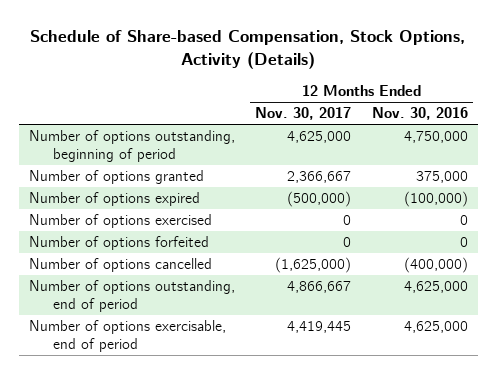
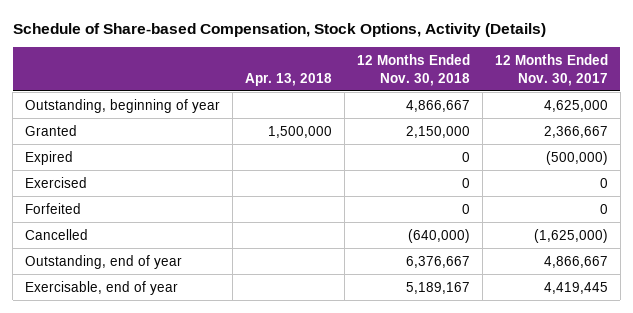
[371,107,468,121] Nov. 30, 2016 -> none
none -> [244,72,332,86] Apr. 13, 2018
none -> [356,54,470,86] 12 Months Ended Nov. 30, 2018
[29,130,236,163] Number of options outstanding, beginning of period -> [25,98,221,113] Outstanding, beginning of year
[29,170,205,185] Number of options granted -> [25,124,78,136] Granted
[29,192,201,207] Number of options expired -> [25,150,74,165] Expired
[29,214,213,229] Number of options exercised -> [25,176,88,188] Exercised
[29,236,210,251] Number of options forfeited -> [25,202,82,214] Forfeited
[29,258,213,273] Number of options cancelled -> [25,228,89,240] Cancelled
[29,280,236,313] Number of options outstanding, end of period -> [25,254,183,269] Outstanding, end of year
[29,320,227,353] Number of options exercisable, end of period -> [25,280,179,295] Exercisable, end of year

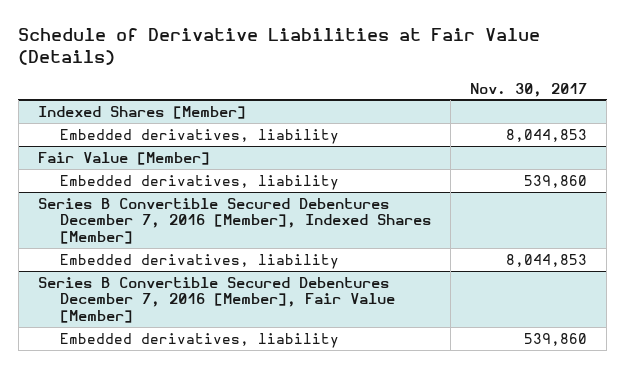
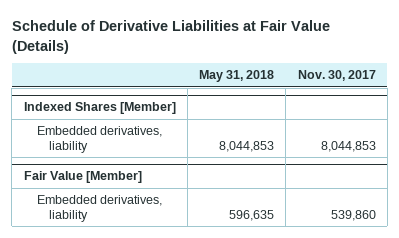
none -> [199,70,275,83] May 31, 2018
[37,197,432,244] Series B Convertible Secured Debentures December 7, 2016 [Member], Indexed Shares [Member] -> none
[60,253,340,269] Embedded derivatives, liability -> none
[37,276,396,323] Series B Convertible Secured Debentures December 7, 2016 [Member], Fair Value [Member] -> none
[60,332,340,348] Embedded derivatives, liability -> none

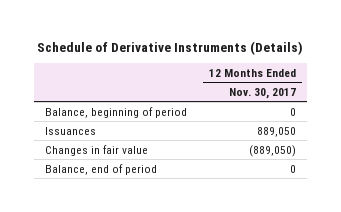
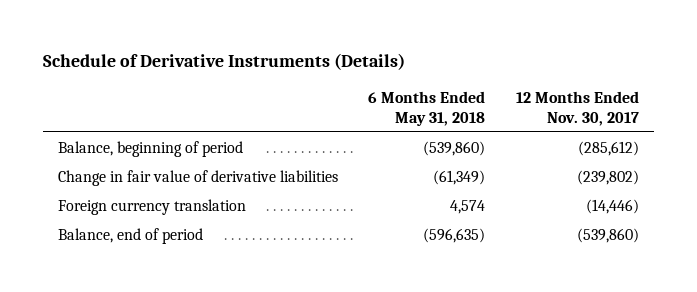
none -> [368,91,486,126] 6 Months Ended May 31, 2018
[44,126,96,135] Issuances -> none
[290,107,297,116] 0 -> [577,140,639,156] (285,612)
[44,144,148,156] Changes in fair value -> [58,169,339,186] Change in fair value of derivative liabilities
[249,144,297,157] (889,050) -> [576,169,639,185] (239,802)
none -> [58,198,247,215] Foreign currency translation
[290,164,297,173] 0 -> [576,227,639,243] (539,860)

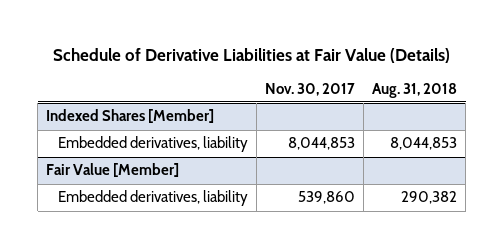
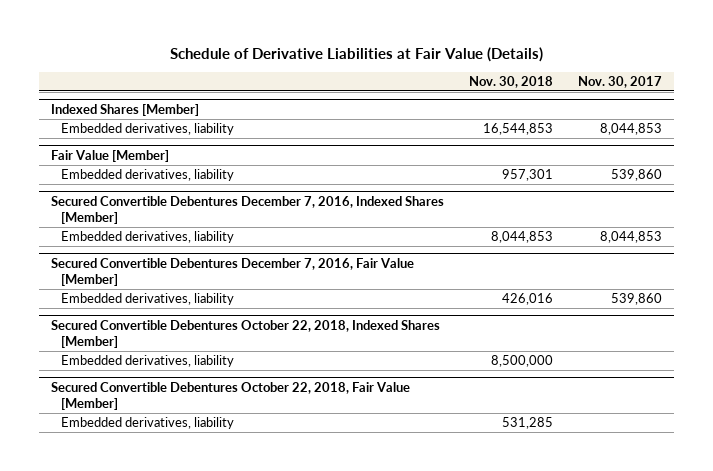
[372,82,458,98] Aug. 31, 2018 -> none
none -> [469,75,554,88] Nov. 30, 2018
none -> [51,196,445,224] Secured Convertible Debentures December 7, 2016, Indexed Shares [Member]
none -> [60,231,234,244] Embedded derivatives, liability
none -> [51,258,415,286] Secured Convertible Debentures December 7, 2016, Fair Value [Member]
none -> [60,293,234,306] Embedded derivatives, liability
none -> [51,320,441,348] Secured Convertible Debentures October 22, 2018, Indexed Shares [Member]
none -> [60,355,234,368] Embedded derivatives, liability
none -> [51,382,411,410] Secured Convertible Debentures October 22, 2018, Fair Value [Member]
none -> [60,417,234,430] Embedded derivatives, liability

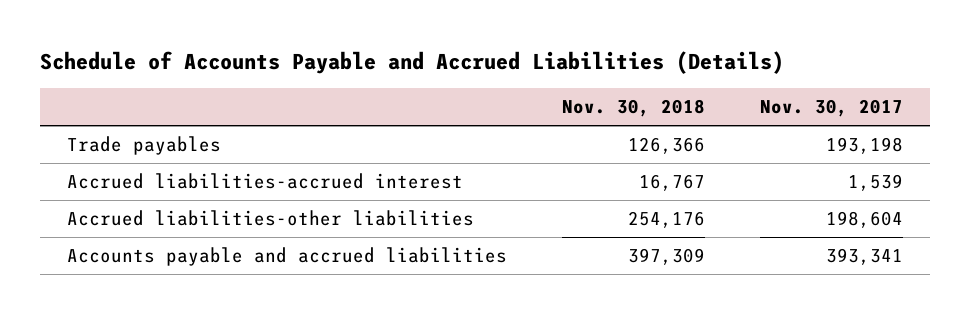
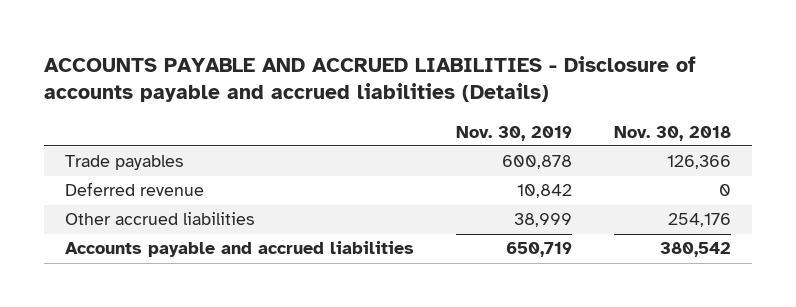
[40,51,785,75] Schedule of Accounts Payable and Accrued Liabilities (Details) -> [44,55,697,103] ACCOUNTS PAYABLE AND ACCRUED LIABILITIES - Disclosure of accounts payable and accrued liabilities (Details)
[759,99,903,118] Nov. 30, 2017 -> none
none -> [456,125,573,141] Nov. 30, 2019
[67,173,464,190] Accrued liabilities-accrued interest -> none
none -> [65,182,205,197] Deferred revenue
[67,210,475,227] Accrued liabilities-other liabilities -> [65,212,255,226] Other accrued liabilities
[628,248,706,266] 397,309 -> [660,242,732,258] 380,542

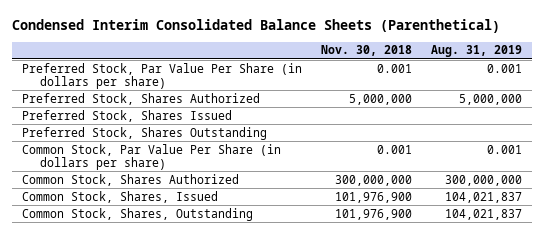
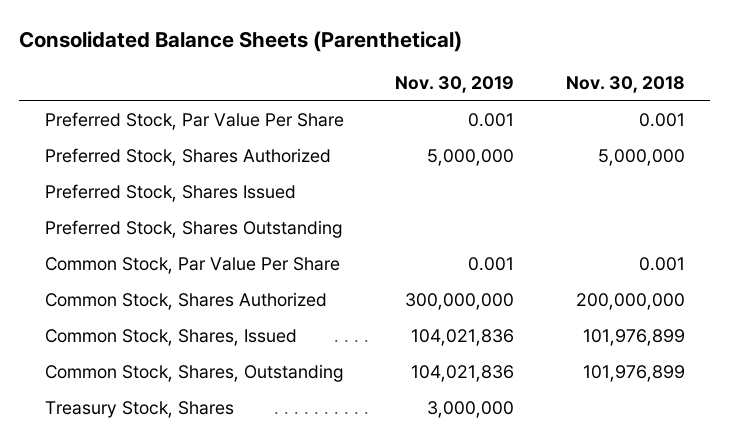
[12,19,501,34] Condensed Interim Consolidated Balance Sheets (Parenthetical) -> [18,30,462,52] Consolidated Balance Sheets (Parenthetical)
[431,45,523,58] Aug. 31, 2019 -> none
none -> [395,76,515,94] Nov. 30, 2019
[21,62,302,90] Preferred Stock, Par Value Per Share (in dollars per share) -> [44,112,344,131] Preferred Stock, Par Value Per Share
[21,143,281,171] Common Stock, Par Value Per Share (in dollars per share) -> [44,257,340,275] Common Stock, Par Value Per Share
[334,174,412,186] 300,000,000 -> [575,293,685,311] 200,000,000
[334,191,412,203] 101,976,900 -> [582,329,685,347] 101,976,899
[334,208,412,220] 101,976,900 -> [582,365,685,383] 101,976,899
none -> [44,401,234,419] Treasury Stock, Shares

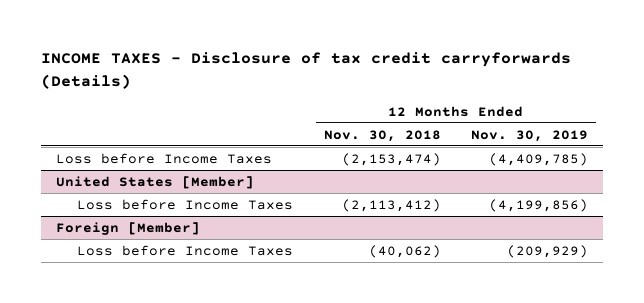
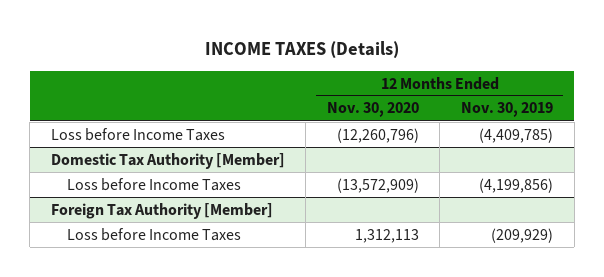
[40,52,571,89] INCOME TAXES - Disclosure of tax credit carryforwards (Details) -> [204,40,399,58] INCOME TAXES (Details)
[323,129,441,142] Nov. 30, 2018 -> none
none -> [326,102,419,118] Nov. 30, 2020
[56,175,255,189] United States [Member] -> [50,152,285,169] Domestic Tax Authority [Member]
[56,221,201,235] Foreign [Member] -> [50,202,273,219] Foreign Tax Authority [Member]

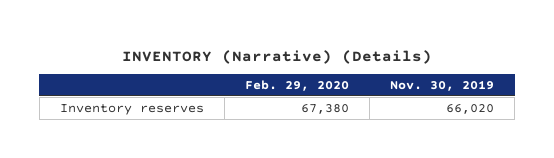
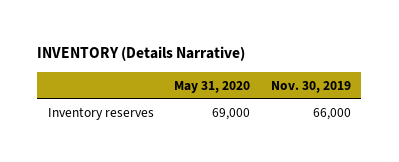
[122,49,433,64] INVENTORY (Narrative) (Details) -> [37,46,246,62] INVENTORY (Details Narrative)
[245,80,350,92] Feb. 29, 2020 -> none
none -> [174,80,251,93] May 31, 2020
[446,103,495,114] 66,020 -> [313,107,352,120] 66,000

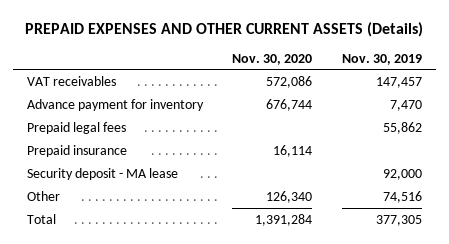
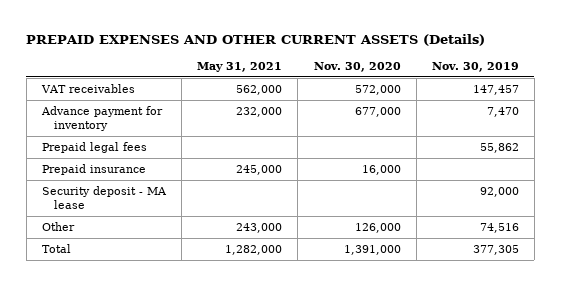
none -> [197,61,283,72] May 31, 2021
[266,75,313,88] 572,086 -> [354,85,401,96] 572,000
[266,98,313,111] 676,744 -> [354,107,401,118] 677,000
[273,144,313,157] 16,114 -> [361,165,401,176] 16,000
[266,190,313,203] 126,340 -> [354,223,401,234] 126,000
[255,213,313,226] 1,391,284 -> [343,245,401,256] 1,391,000

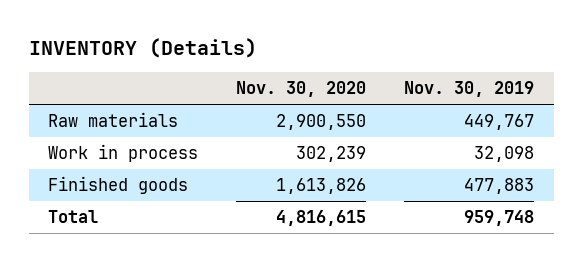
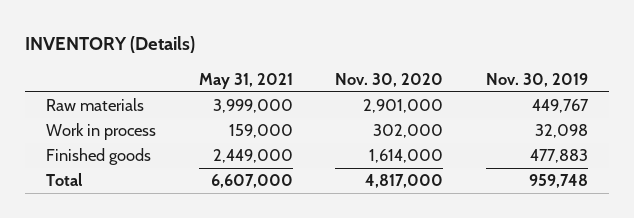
none -> [198,72,293,89] May 31, 2021
[276,114,367,131] 2,900,550 -> [363,99,444,114] 2,901,000
[296,146,367,163] 302,239 -> [373,124,444,139] 302,000
[276,178,367,195] 1,613,826 -> [369,149,444,164] 1,614,000
[276,210,367,227] 4,816,615 -> [365,174,444,189] 4,817,000

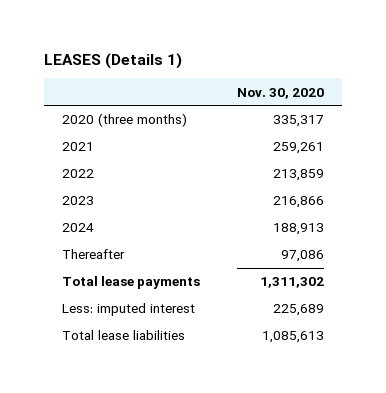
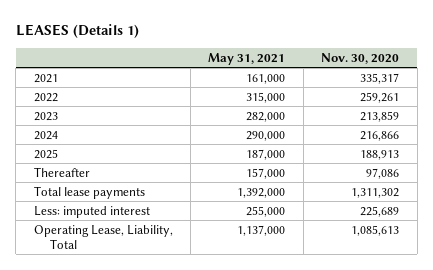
none -> [208,53,286,66] May 31, 2021
[61,113,187,128] 2020 (three months) -> [33,73,58,83] 2021
[61,142,94,152] 2021 -> [33,92,58,102] 2022
[61,169,94,179] 2022 -> [33,111,58,121] 2023
[61,196,94,206] 2023 -> [33,130,58,140] 2024
[61,223,94,233] 2024 -> [33,148,58,159] 2025
[61,330,185,341] Total lease liabilities -> [33,224,173,249] Operating Lease, Liability, Total

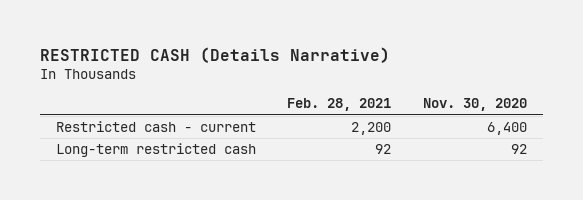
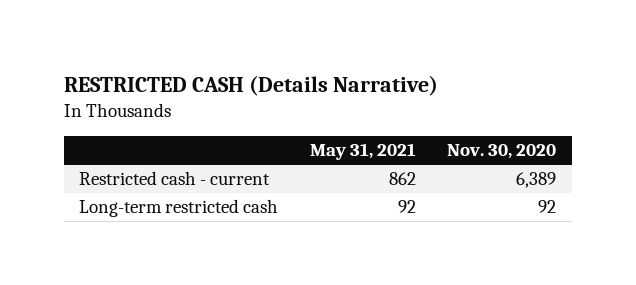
[287,98,392,112] Feb. 28, 2021 -> none
none -> [309,143,416,161] May 31, 2021
[486,122,527,136] 6,400 -> [516,172,557,189] 6,389

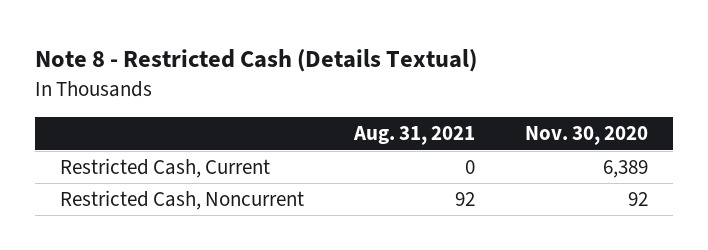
[63,75,438,97] RESTRICTED CASH (Details Narrative) -> [34,49,477,73] Note 8 - Restricted Cash (Details Textual)
[309,143,416,161] May 31, 2021 -> none
none -> [352,126,475,146] Aug. 31, 2021
[79,171,271,186] Restricted cash - current -> [59,158,270,179] Restricted Cash, Current
[79,199,279,218] Long-term restricted cash -> [59,190,304,211] Restricted Cash, Noncurrent

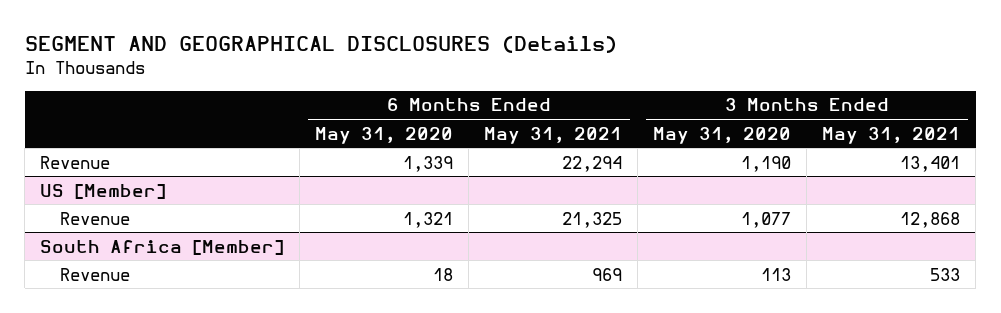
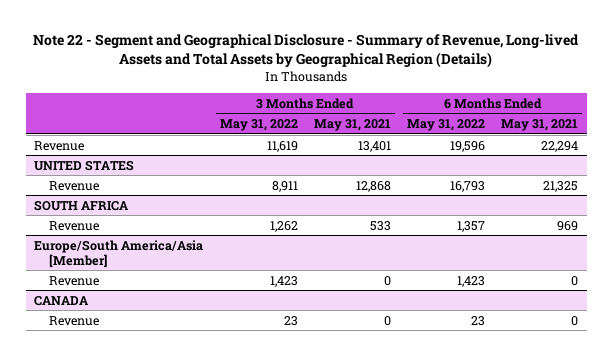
[24,36,617,54] SEGMENT AND GEOGRAPHICAL DISCLOSURES (Details) -> [33,34,580,69] Note 22 - Segment and Geographical Disclosure - Summary of Revenue, Long-lived Assets and Total Assets by Geographical Region (Details)
[315,126,454,144] May 31, 2020 -> none
[653,126,792,144] May 31, 2020 -> none
none -> [219,119,298,132] May 31, 2022
none -> [407,119,486,132] May 31, 2022
[40,183,167,199] US [Member] -> [34,159,135,171] UNITED STATES
[40,239,285,255] South Africa [Member] -> [34,199,129,211] SOUTH AFRICA
none -> [34,239,204,268] Europe/South America/Asia [Member]
none -> [49,275,100,286] Revenue
none -> [34,295,89,306] CANADA
none -> [49,315,100,326] Revenue

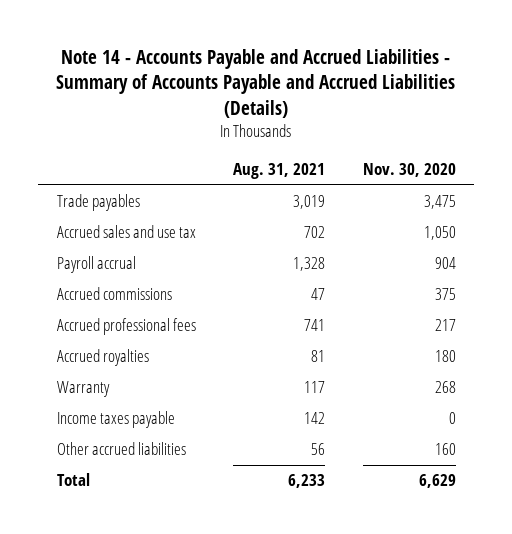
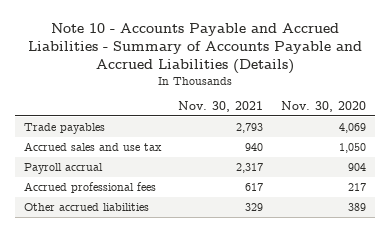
[56,48,456,118] Note 14 - Accounts Payable and Accrued Liabilities - Summary of Accounts Payable and Accrued Liabilities (Details) -> [27,22,362,75] Note 10 - Accounts Payable and Accrued Liabilities - Summary of Accounts Payable and Accrued Liabilities (Details)
[233,163,326,180] Aug. 31, 2021 -> none
none -> [178,101,264,113] Nov. 30, 2021
[423,195,456,210] 3,475 -> [338,122,366,133] 4,069
[56,287,172,301] Accrued commissions -> none
[56,349,149,367] Accrued royalties -> none
[56,381,110,398] Warranty -> none
[56,411,175,429] Income taxes payable -> none
[56,473,90,487] Total -> none
[434,443,456,456] 160 -> [347,202,366,211] 389

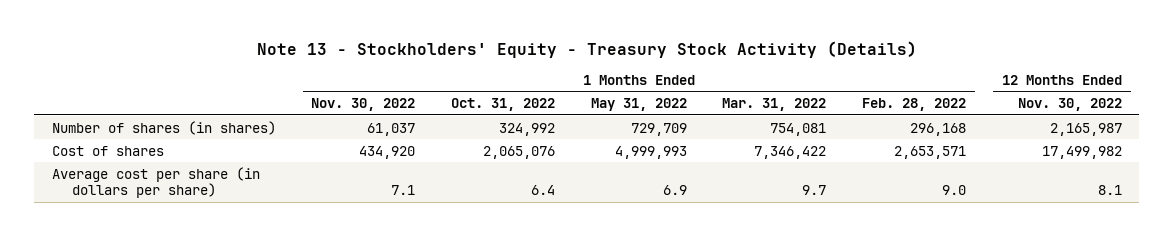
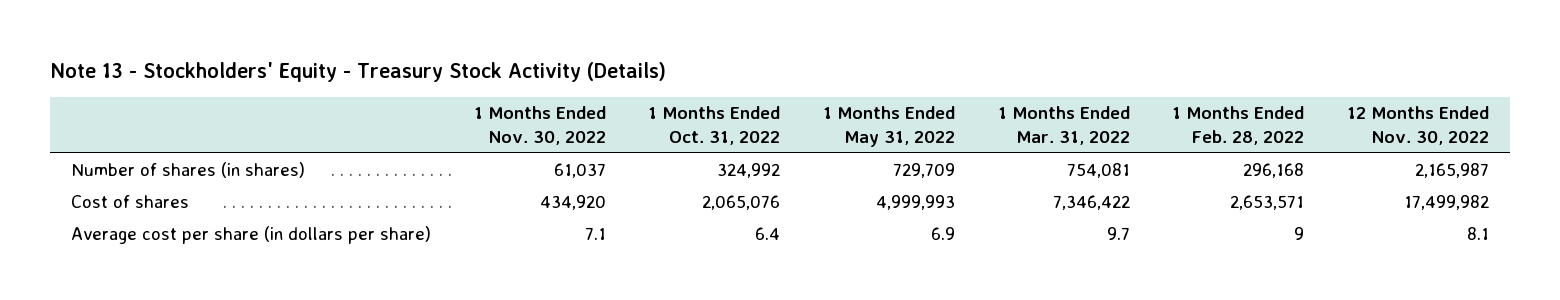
[942,185,967,196] 9.0 -> [1294,227,1305,241] 9

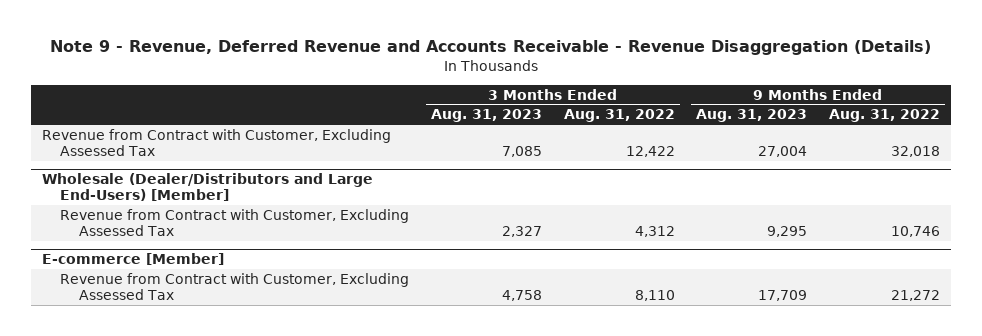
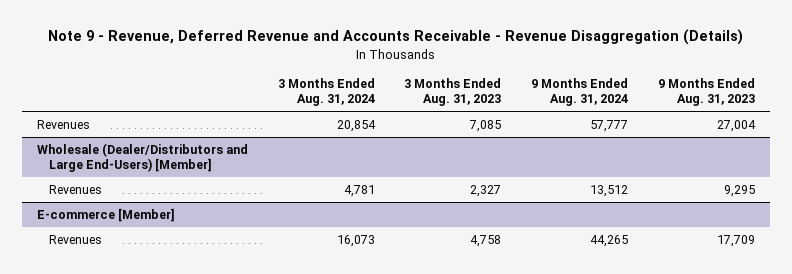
[563,109,675,123] Aug. 31, 2022 -> none
[828,109,940,123] Aug. 31, 2022 -> none
none -> [277,77,375,107] 3 Months Ended Aug. 31, 2024
none -> [531,77,629,107] 9 Months Ended Aug. 31, 2024
[41,128,391,157] Revenue from Contract with Customer, Excluding Assessed Tax -> [36,119,90,129] Revenues
[60,208,410,237] Revenue from Contract with Customer, Excluding Assessed Tax -> [49,184,103,194] Revenues
[60,272,410,301] Revenue from Contract with Customer, Excluding Assessed Tax -> [49,234,103,244] Revenues

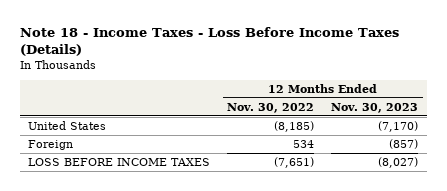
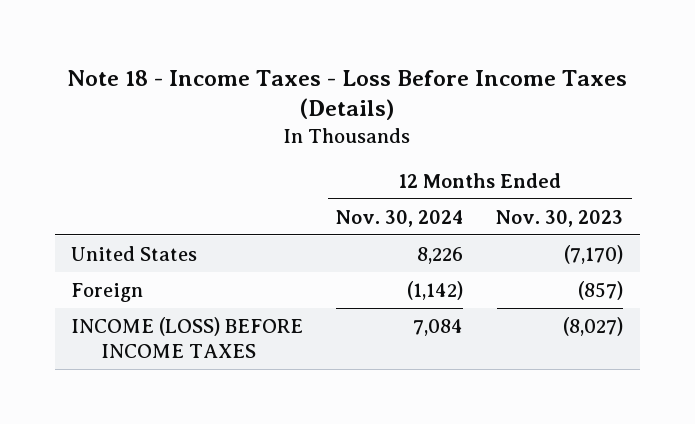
[227,102,315,113] Nov. 30, 2022 -> none
none -> [336,209,464,227] Nov. 30, 2024
[28,158,211,167] LOSS BEFORE INCOME TAXES -> [71,316,304,358] INCOME (LOSS) BEFORE INCOME TAXES

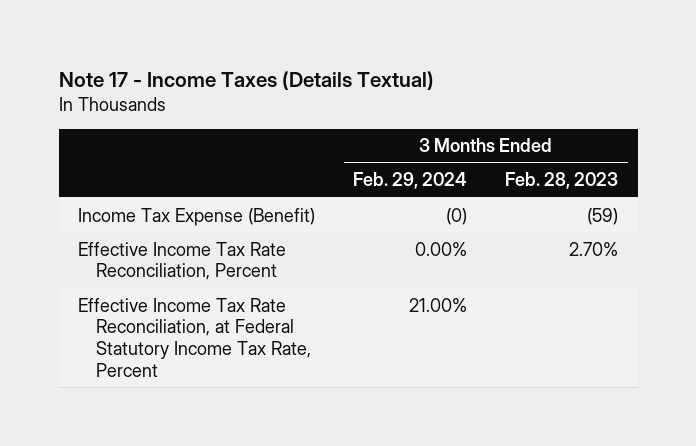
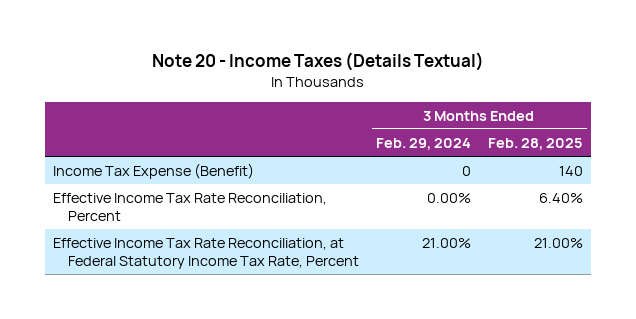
[58,70,434,90] Note 17 - Income Taxes (Details Textual) -> [152,52,485,72] Note 20 - Income Taxes (Details Textual)
[505,172,619,190] Feb. 28, 2023 -> none
none -> [487,137,583,150] Feb. 28, 2025
[446,207,468,225] (0) -> [461,165,471,176] 0

